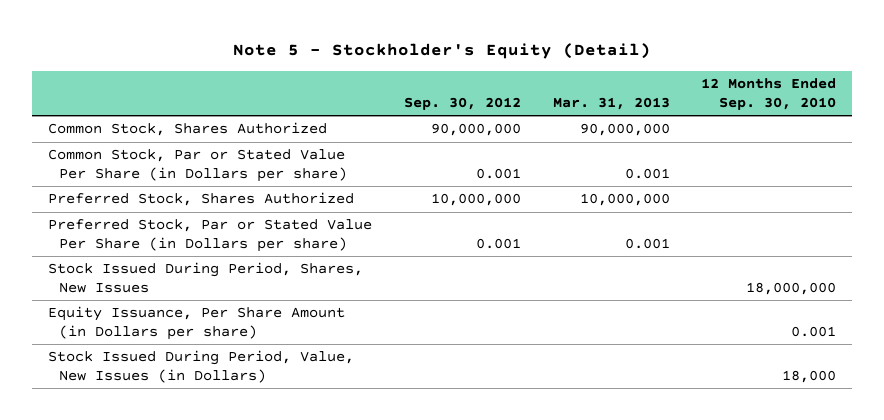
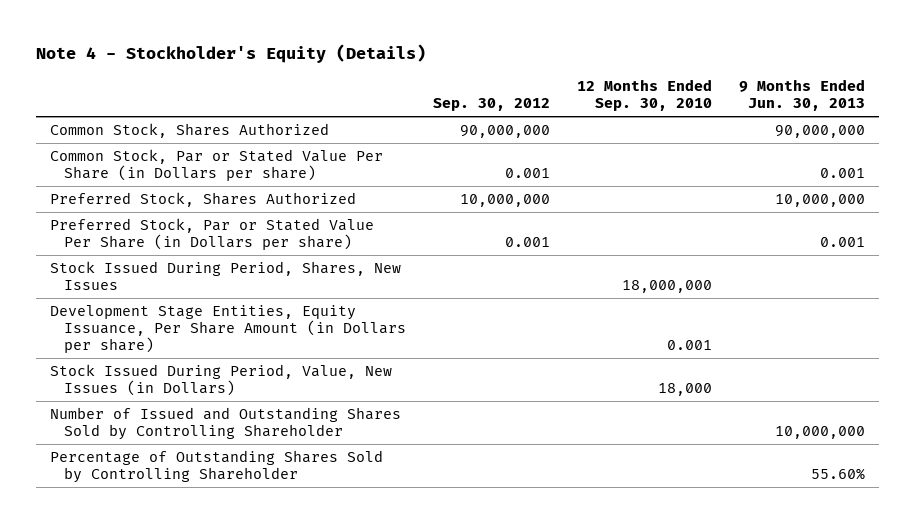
[233,43,652,60] Note 5 - Stockholder's Equity (Detail) -> [36,43,427,63] Note 4 - Stockholder's Equity (Details)
[552,96,670,110] Mar. 31, 2013 -> none
none -> [739,78,866,112] 9 Months Ended Jun. 30, 2013
[47,306,345,341] Equity Issuance, Per Share Amount (in Dollars per share) -> [49,305,406,354] Development Stage Entities, Equity Issuance, Per Share Amount (in Dollars per share)
none -> [49,407,401,441] Number of Issued and Outstanding Shares Sold by Controlling Shareholder
none -> [49,450,383,484] Percentage of Outstanding Shares Sold by Controlling Shareholder

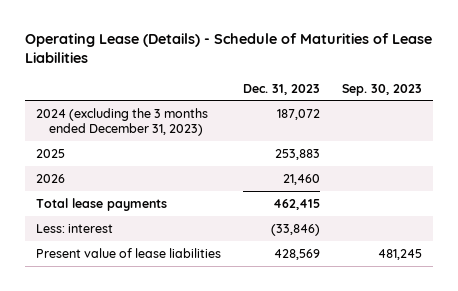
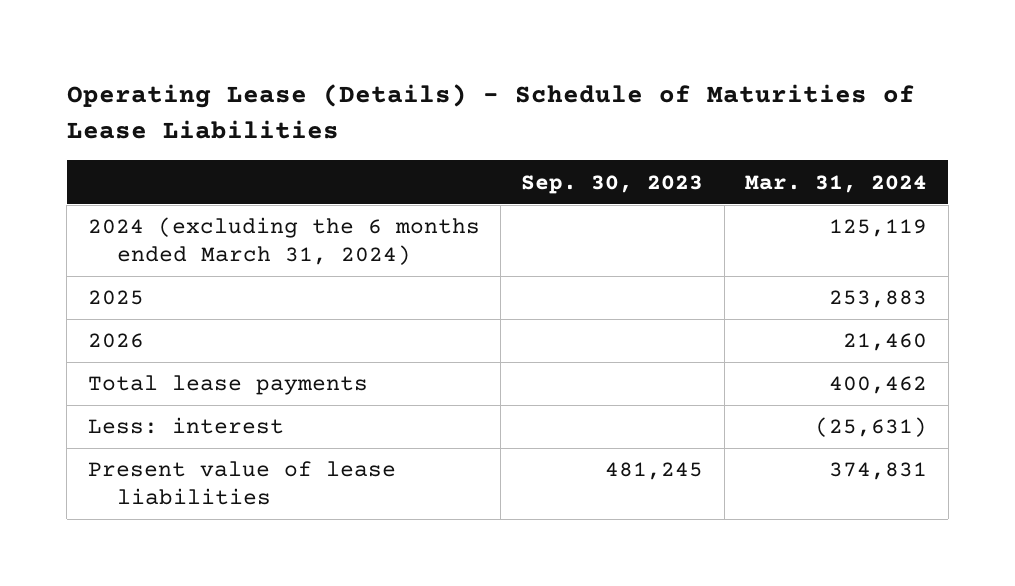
[242,83,320,95] Dec. 31, 2023 -> none
none -> [745,174,928,193] Mar. 31, 2024
[35,107,208,137] 2024 (excluding the 3 months ended December 31, 2023) -> [87,217,480,266] 2024 (excluding the 6 months ended March 31, 2024)

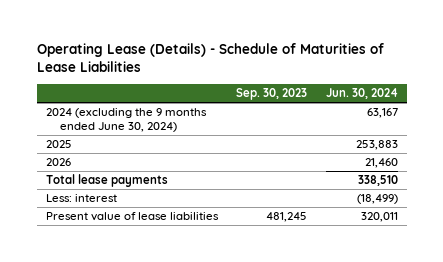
[745,174,928,193] Mar. 31, 2024 -> none
none -> [325,88,398,100] Jun. 30, 2024
[87,217,480,266] 2024 (excluding the 6 months ended March 31, 2024) -> [45,108,207,132] 2024 (excluding the 9 months ended June 30, 2024)

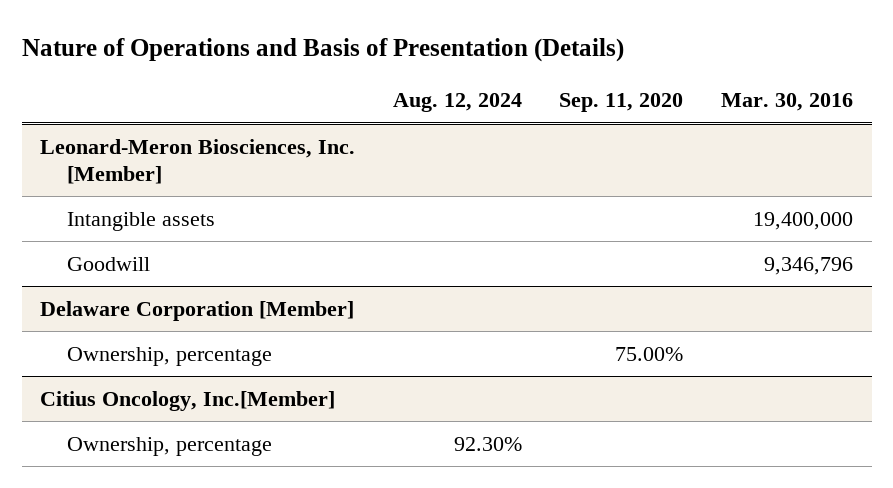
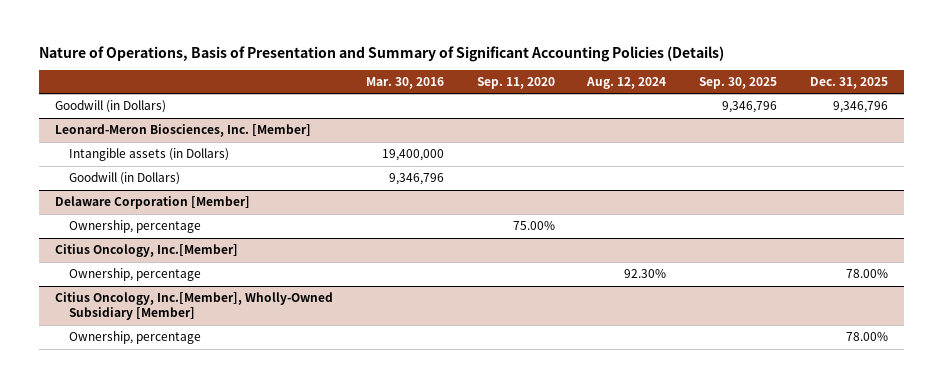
[21,37,624,62] Nature of Operations and Basis of Presentation (Details) -> [39,45,725,62] Nature of Operations, Basis of Presentation and Summary of Significant Accounting Policies (Details)
none -> [699,76,778,89] Sep. 30, 2025
none -> [809,76,888,89] Dec. 31, 2025
none -> [55,100,167,114] Goodwill (in Dollars)
[66,211,215,231] Intangible assets -> [69,148,230,162] Intangible assets (in Dollars)
[66,256,150,271] Goodwill -> [69,172,181,186] Goodwill (in Dollars)
none -> [55,292,334,321] Citius Oncology, Inc.[Member], Wholly-Owned Subsidiary [Member]
none -> [69,331,202,345] Ownership, percentage

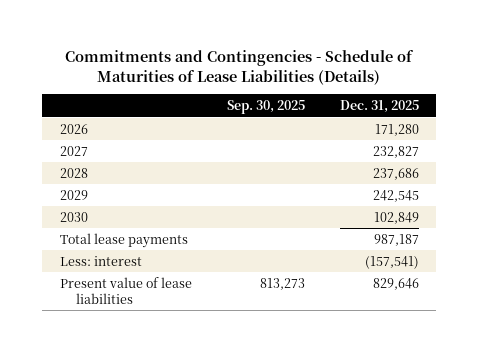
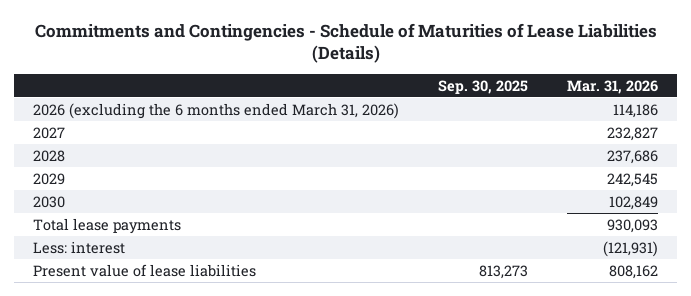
[339,100,419,114] Dec. 31, 2025 -> none
none -> [566,79,658,94] Mar. 31, 2026
[59,123,88,134] 2026 -> [33,102,400,119] 2026 (excluding the 6 months ended March 31, 2026)

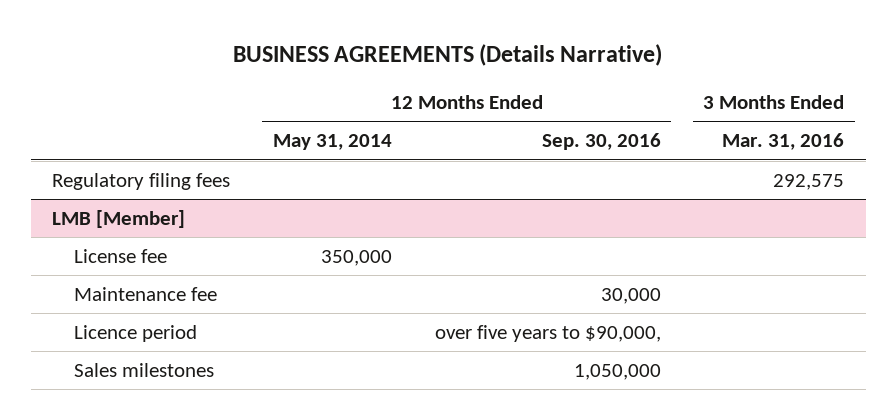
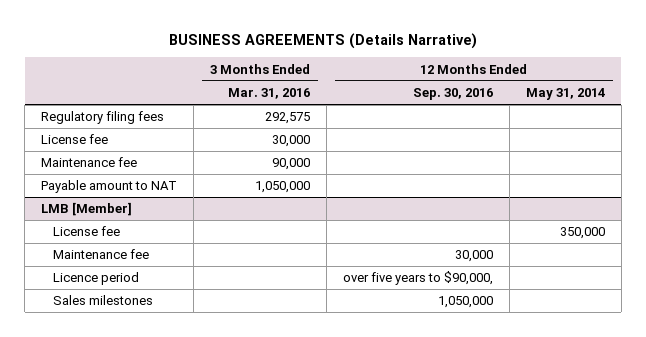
none -> [41,134,109,145] License fee
none -> [41,157,138,168] Maintenance fee
none -> [41,180,178,194] Payable amount to NAT

